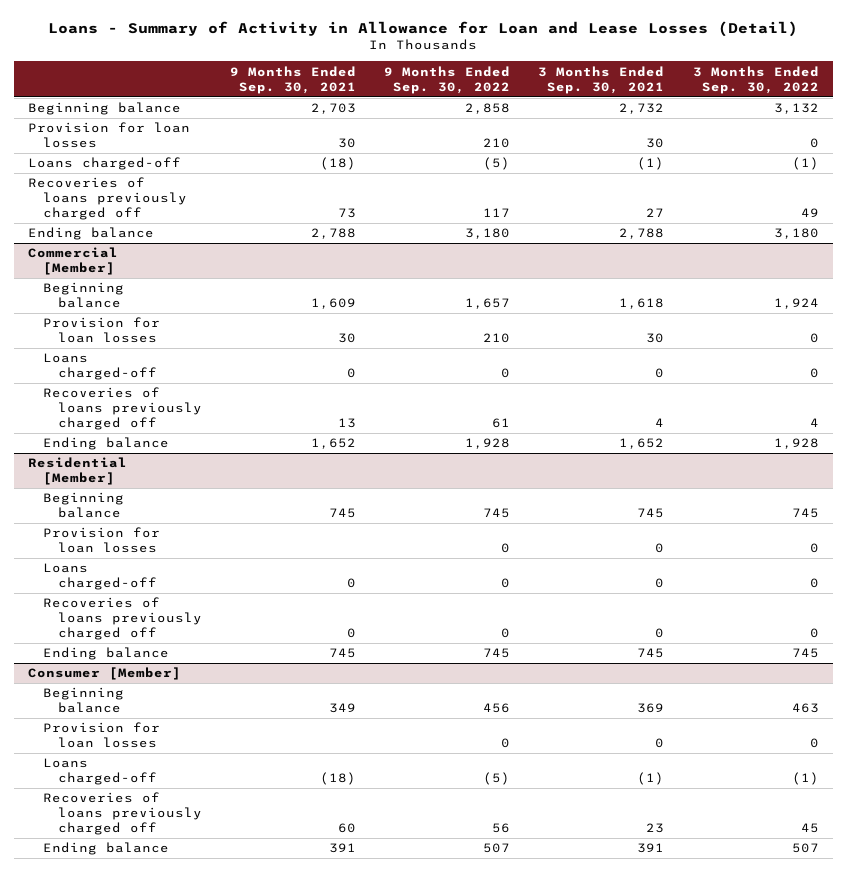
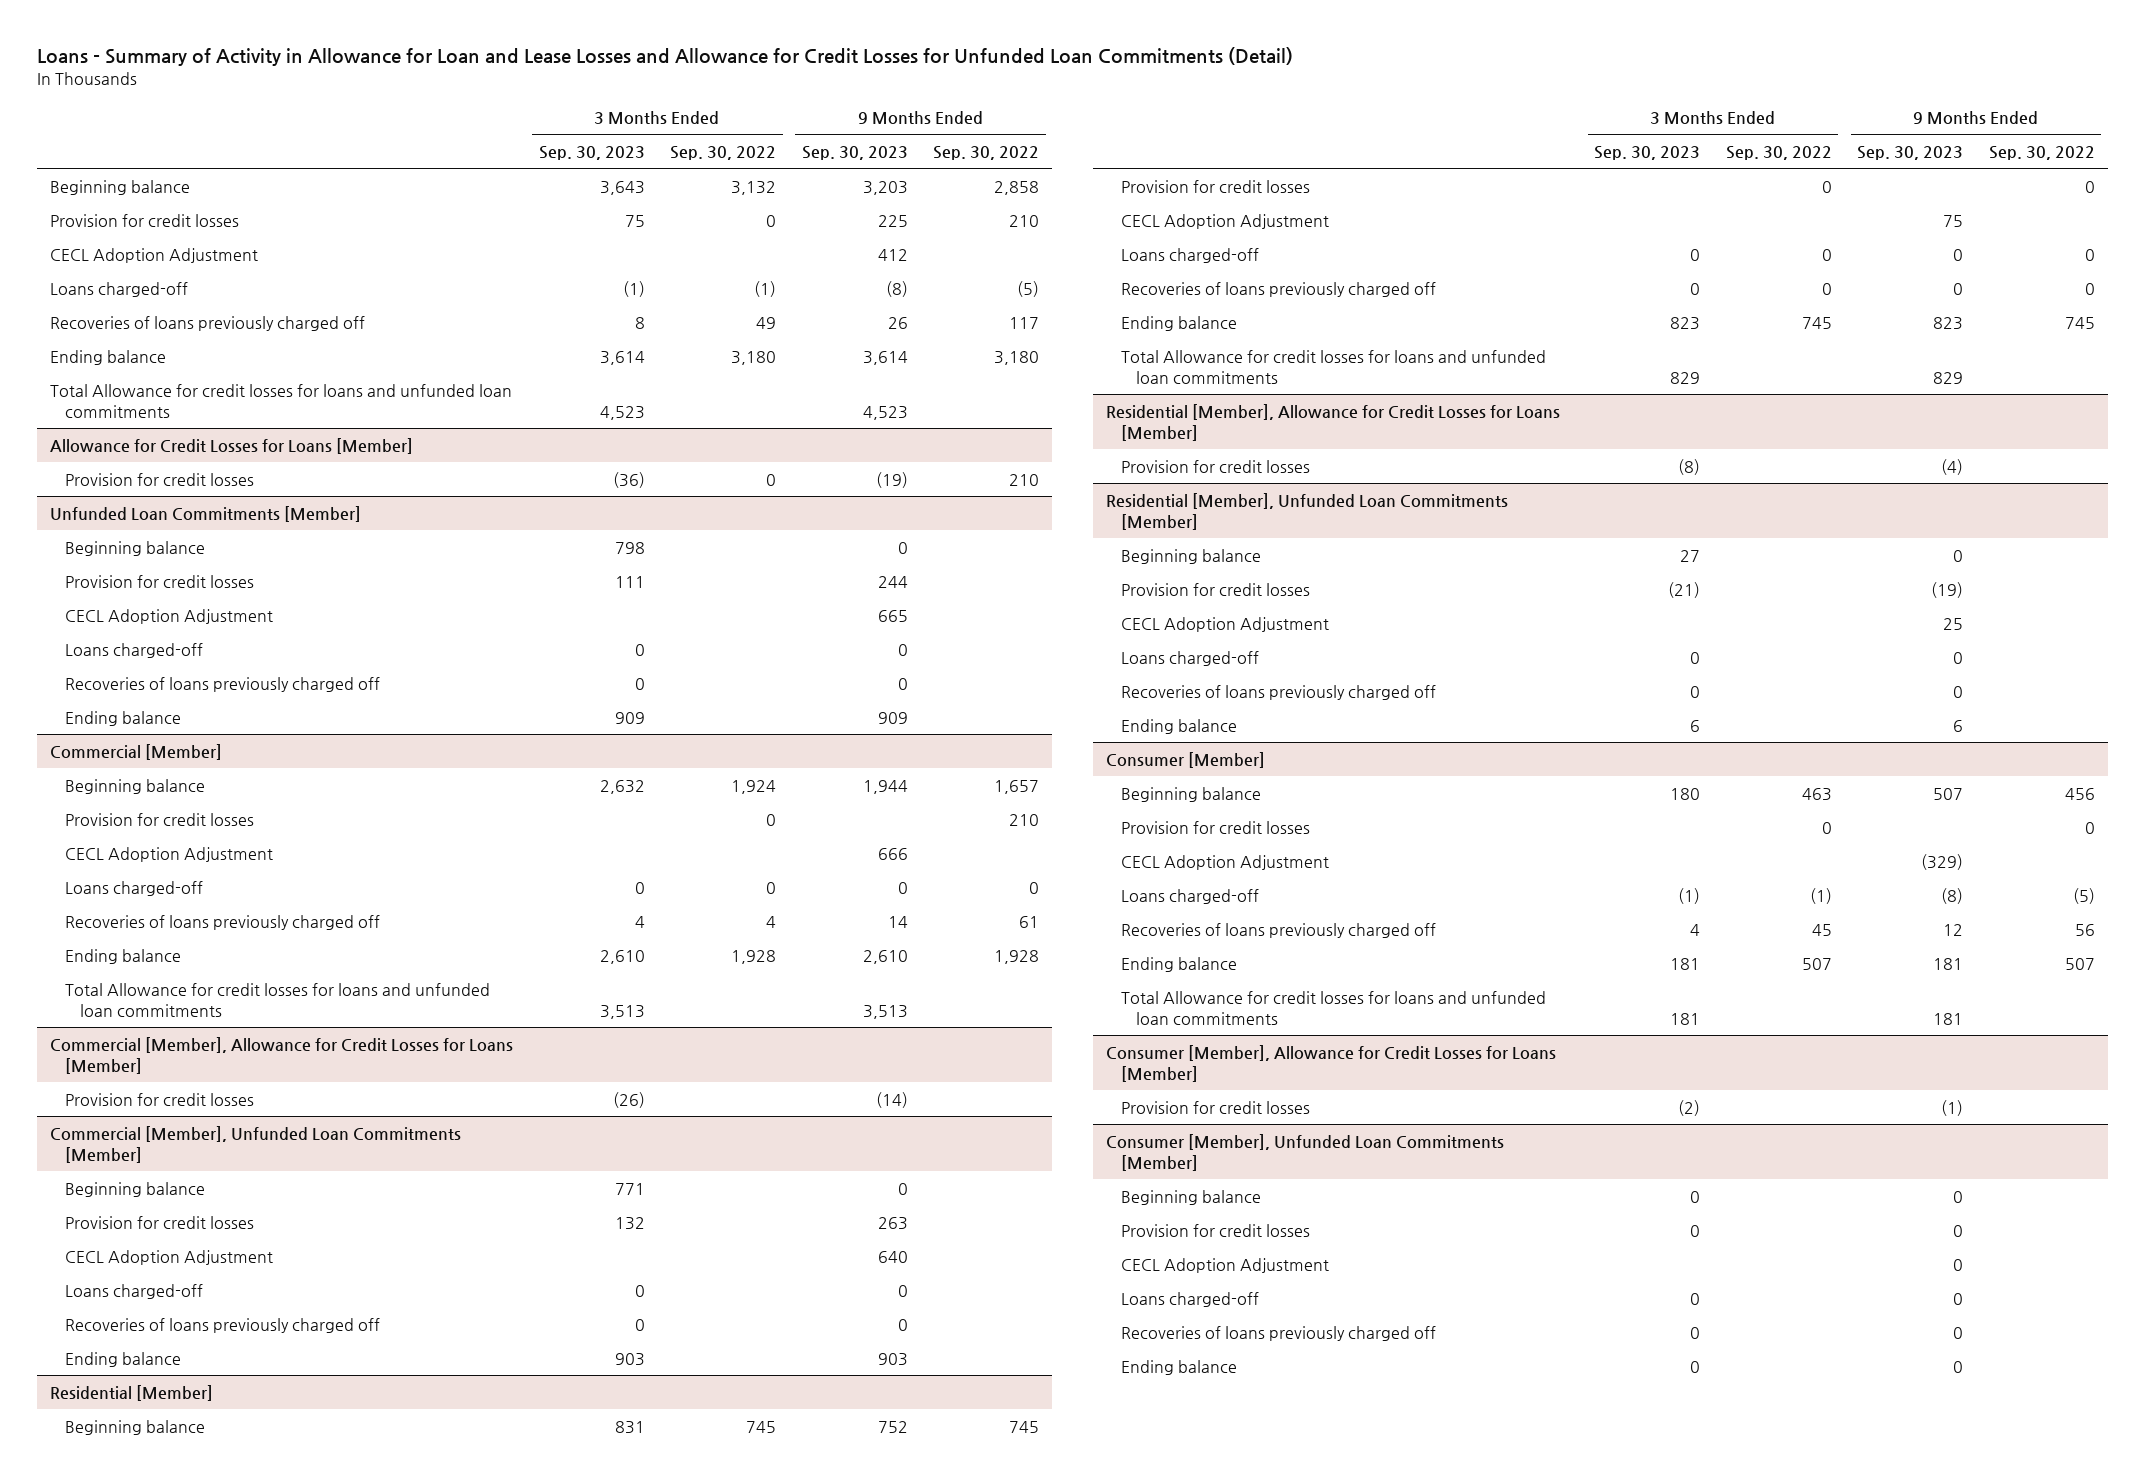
[48,20,799,37] Loans - Summary of Activity in Allowance for Loan and Lease Losses (Detail) -> [37,47,1294,67] Loans - Summary of Activity in Allowance for Loan and Lease Losses and Allowance for Credit Losses for Unfunded Loan Commitments (Detail)
[229,65,356,94] 9 Months Ended Sep. 30, 2021 -> none
[538,65,665,94] 3 Months Ended Sep. 30, 2021 -> none
none -> [538,145,645,160] Sep. 30, 2023
none -> [801,145,908,160] Sep. 30, 2023
[28,122,191,149] Provision for loan losses -> [50,213,240,227] Provision for credit losses
none -> [50,247,259,263] CECL Adoption Adjustment
none -> [50,383,513,418] Total Allowance for credit losses for loans and unfunded loan commitments
none -> [50,437,414,454] Allowance for Credit Losses for Loans [Member]
none -> [65,472,255,486] Provision for credit losses
none -> [50,505,362,522] Unfunded Loan Commitments [Member]
none -> [65,540,206,556] Beginning balance
none -> [65,574,255,588] Provision for credit losses
none -> [65,608,274,624] CECL Adoption Adjustment
none -> [65,642,204,658] Loans charged-off
none -> [65,676,381,692] Recoveries of loans previously charged off
none -> [65,710,182,726] Ending balance
[42,317,160,344] Provision for loan losses -> [65,812,255,826] Provision for credit losses
none -> [65,846,274,862] CECL Adoption Adjustment
none -> [65,982,491,1017] Total Allowance for credit losses for loans and unfunded loan commitments
none -> [50,1036,514,1074] Commercial [Member], Allowance for Credit Losses for Loans [Member]
none -> [65,1092,255,1106] Provision for credit losses
none -> [50,1125,462,1163] Commercial [Member], Unfunded Loan Commitments [Member]
none -> [65,1181,206,1197] Beginning balance
none -> [65,1215,255,1229] Provision for credit losses
none -> [65,1249,274,1265] CECL Adoption Adjustment
none -> [65,1283,204,1299] Loans charged-off
none -> [65,1317,381,1333] Recoveries of loans previously charged off
none -> [65,1351,182,1367] Ending balance
[42,527,160,554] Provision for loan losses -> [1120,179,1310,193] Provision for credit losses
none -> [1120,213,1329,229] CECL Adoption Adjustment
none -> [1120,349,1546,384] Total Allowance for credit losses for loans and unfunded loan commitments
none -> [1105,403,1560,441] Residential [Member], Allowance for Credit Losses for Loans [Member]
none -> [1120,459,1310,473] Provision for credit losses
none -> [1105,492,1508,530] Residential [Member], Unfunded Loan Commitments [Member]
none -> [1120,548,1261,564] Beginning balance
none -> [1120,582,1310,596] Provision for credit losses
none -> [1120,616,1329,632] CECL Adoption Adjustment
none -> [1120,650,1259,666] Loans charged-off
none -> [1120,684,1436,700] Recoveries of loans previously charged off
none -> [1120,718,1237,734] Ending balance
[42,722,160,749] Provision for loan losses -> [1120,820,1310,834] Provision for credit losses
none -> [1120,854,1329,870] CECL Adoption Adjustment
none -> [1120,990,1546,1025] Total Allowance for credit losses for loans and unfunded loan commitments
none -> [1105,1044,1556,1082] Consumer [Member], Allowance for Credit Losses for Loans [Member]
none -> [1120,1100,1310,1114] Provision for credit losses
none -> [1105,1133,1504,1171] Consumer [Member], Unfunded Loan Commitments [Member]
none -> [1120,1189,1261,1205] Beginning balance
none -> [1120,1223,1310,1237] Provision for credit losses
none -> [1120,1257,1329,1273] CECL Adoption Adjustment
none -> [1120,1291,1259,1307] Loans charged-off
none -> [1120,1325,1436,1341] Recoveries of loans previously charged off
none -> [1120,1359,1237,1375] Ending balance

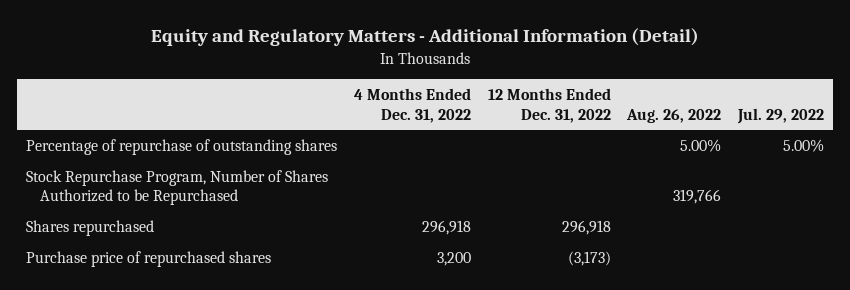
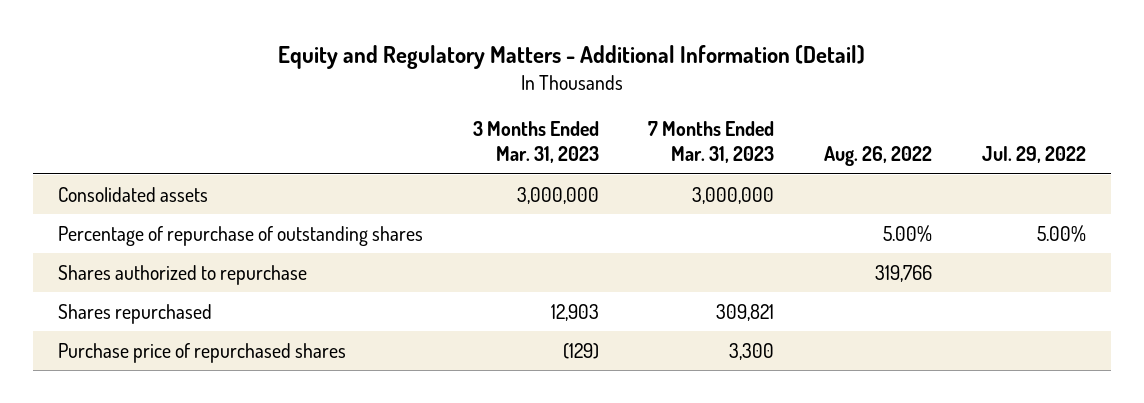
[353,88,471,123] 4 Months Ended Dec. 31, 2022 -> none
[487,88,611,123] 12 Months Ended Dec. 31, 2022 -> none
none -> [472,121,599,164] 3 Months Ended Mar. 31, 2023
none -> [648,121,775,164] 7 Months Ended Mar. 31, 2023
none -> [57,186,208,202] Consolidated assets
[25,169,328,206] Stock Repurchase Program, Number of Shares Authorized to be Repurchased -> [57,264,307,285] Shares authorized to repurchase

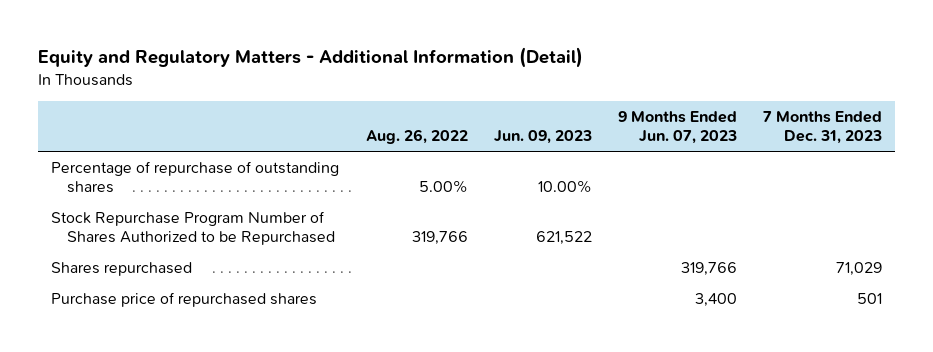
[472,121,599,164] 3 Months Ended Mar. 31, 2023 -> none
[648,121,775,164] 7 Months Ended Mar. 31, 2023 -> none
[982,146,1087,164] Jul. 29, 2022 -> none
none -> [493,130,592,145] Jun. 09, 2023
none -> [617,111,737,145] 9 Months Ended Jun. 07, 2023
none -> [762,111,882,145] 7 Months Ended Dec. 31, 2023
[57,186,208,202] Consolidated assets -> none
[57,264,307,285] Shares authorized to repurchase -> [51,210,336,245] Stock Repurchase Program Number of Shares Authorized to be Repurchased

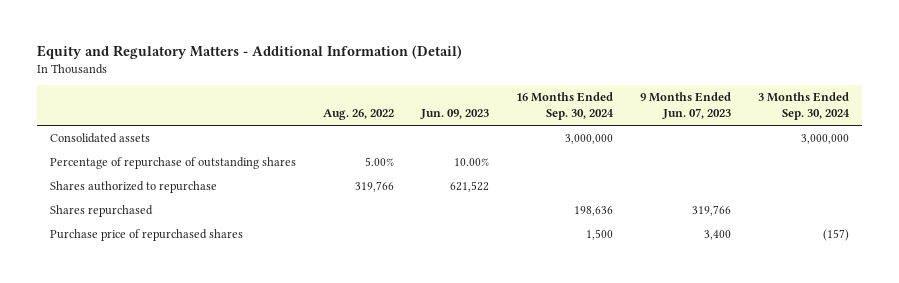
[762,111,882,145] 7 Months Ended Dec. 31, 2023 -> none
none -> [515,92,614,121] 16 Months Ended Sep. 30, 2024
none -> [757,92,850,121] 3 Months Ended Sep. 30, 2024
none -> [50,132,151,143] Consolidated assets
[51,210,336,245] Stock Repurchase Program Number of Shares Authorized to be Repurchased -> [50,180,218,193] Shares authorized to repurchase

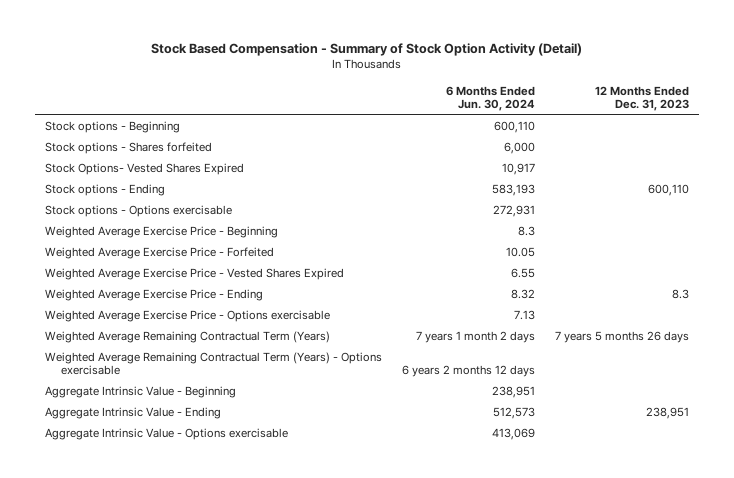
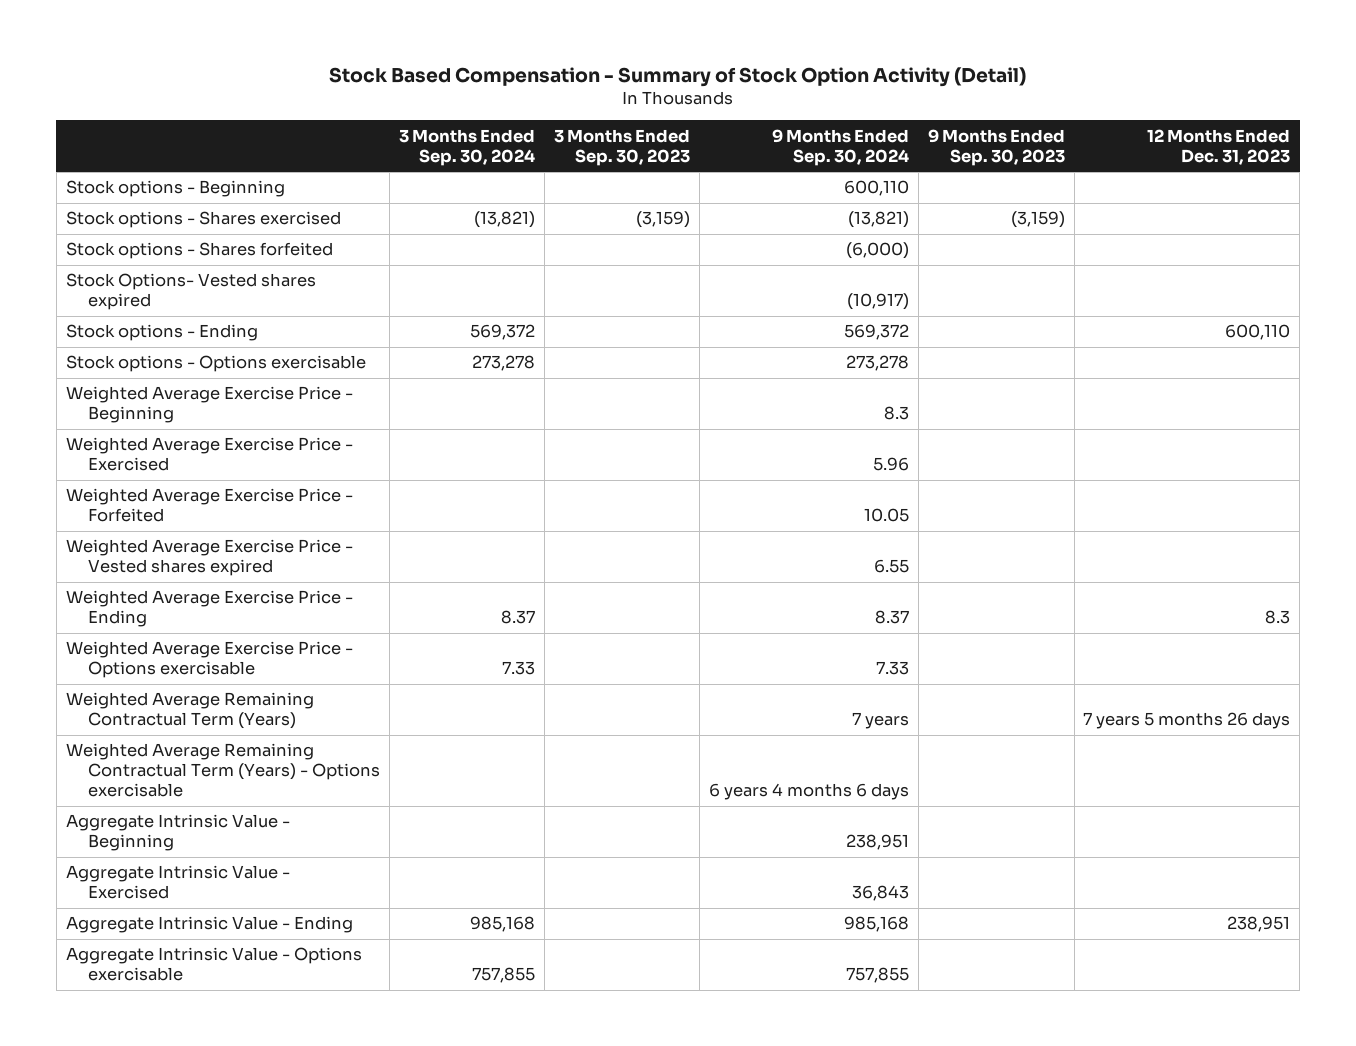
[445,85,535,111] 6 Months Ended Jun. 30, 2024 -> none
none -> [399,128,536,166] 3 Months Ended Sep. 30, 2024
none -> [553,128,690,166] 3 Months Ended Sep. 30, 2023
none -> [771,128,909,166] 9 Months Ended Sep. 30, 2024
none -> [927,128,1065,166] 9 Months Ended Sep. 30, 2023
none -> [65,211,341,229] Stock options - Shares exercised
[45,162,245,175] Stock Options- Vested Shares Expired -> [65,273,316,311] Stock Options- Vested shares expired
none -> [65,437,353,472] Weighted Average Exercise Price - Exercised
[45,267,345,280] Weighted Average Exercise Price - Vested Shares Expired -> [65,539,353,577] Weighted Average Exercise Price - Vested shares expired
none -> [65,865,290,900] Aggregate Intrinsic Value - Exercised

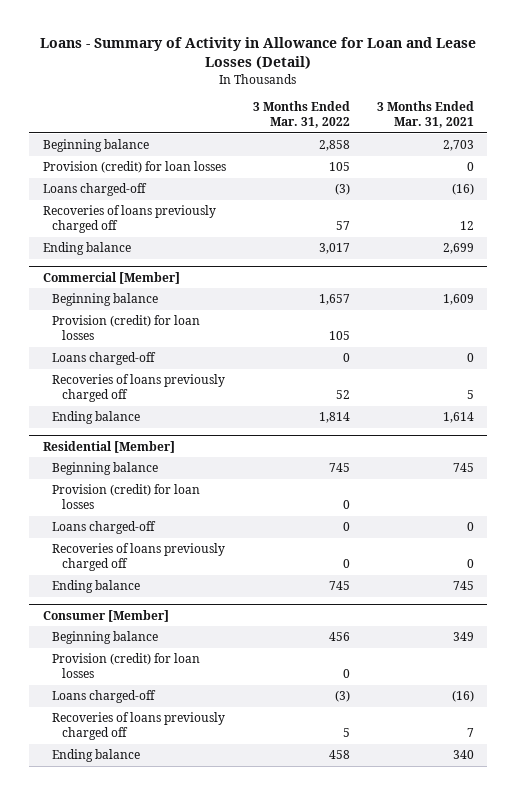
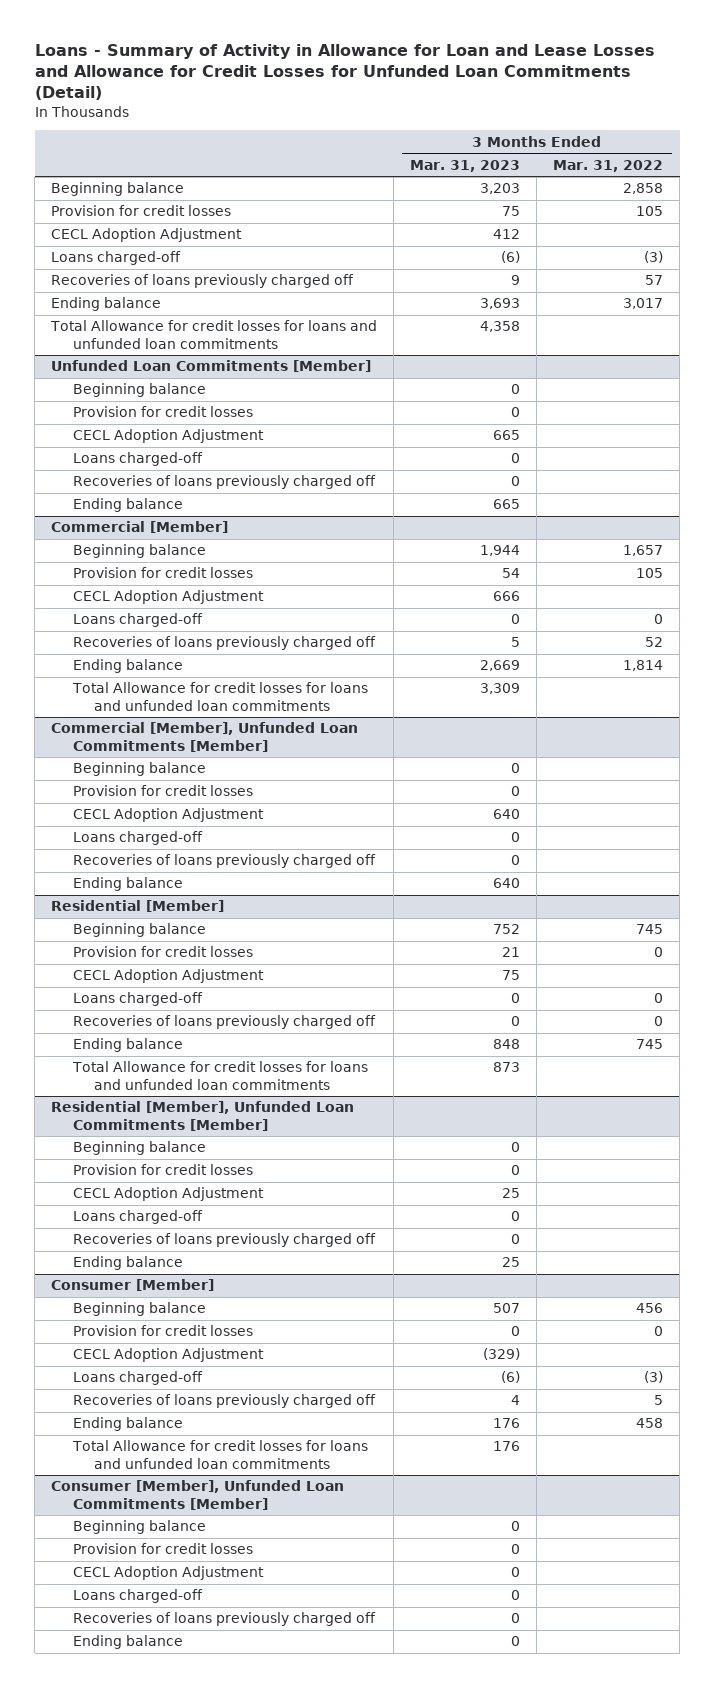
[40,37,477,70] Loans - Summary of Activity in Allowance for Loan and Lease Losses (Detail) -> [34,44,655,101] Loans - Summary of Activity in Allowance for Loan and Lease Losses and Allowance for Credit Losses for Unfunded Loan Commitments (Detail)
[376,101,474,129] 3 Months Ended Mar. 31, 2021 -> none
none -> [410,159,521,172] Mar. 31, 2023
[42,161,226,174] Provision (credit) for loan losses -> [51,205,232,217] Provision for credit losses
none -> [51,228,243,243] CECL Adoption Adjustment
none -> [50,320,378,349] Total Allowance for credit losses for loans and unfunded loan commitments
none -> [51,360,372,373] Unfunded Loan Commitments [Member]
none -> [72,383,206,398] Beginning balance
none -> [72,406,253,418] Provision for credit losses
none -> [72,429,264,444] CECL Adoption Adjustment
none -> [72,452,203,467] Loans charged-off
none -> [72,475,376,490] Recoveries of loans previously charged off
none -> [72,498,183,513] Ending balance
[52,315,201,341] Provision (credit) for loan losses -> [72,567,253,579] Provision for credit losses
none -> [72,590,264,605] CECL Adoption Adjustment
none -> [71,682,368,711] Total Allowance for credit losses for loans and unfunded loan commitments
none -> [51,722,359,752] Commercial [Member], Unfunded Loan Commitments [Member]
none -> [72,762,206,777] Beginning balance
none -> [72,785,253,797] Provision for credit losses
none -> [72,808,264,823] CECL Adoption Adjustment
none -> [72,831,203,846] Loans charged-off
none -> [72,854,376,869] Recoveries of loans previously charged off
none -> [72,877,183,892] Ending balance
[52,484,201,510] Provision (credit) for loan losses -> [72,946,253,958] Provision for credit losses
none -> [72,969,264,984] CECL Adoption Adjustment
none -> [71,1061,368,1090] Total Allowance for credit losses for loans and unfunded loan commitments
none -> [51,1101,355,1131] Residential [Member], Unfunded Loan Commitments [Member]
none -> [72,1141,206,1156] Beginning balance
none -> [72,1164,253,1176] Provision for credit losses
none -> [72,1187,264,1202] CECL Adoption Adjustment
none -> [72,1210,203,1225] Loans charged-off
none -> [72,1233,376,1248] Recoveries of loans previously charged off
none -> [72,1256,183,1271] Ending balance
[52,653,201,679] Provision (credit) for loan losses -> [72,1325,253,1337] Provision for credit losses
none -> [72,1348,264,1363] CECL Adoption Adjustment
none -> [71,1440,368,1469] Total Allowance for credit losses for loans and unfunded loan commitments
none -> [51,1480,345,1510] Consumer [Member], Unfunded Loan Commitments [Member]
none -> [72,1520,206,1535] Beginning balance
none -> [72,1543,253,1555] Provision for credit losses
none -> [72,1566,264,1581] CECL Adoption Adjustment
none -> [72,1589,203,1604] Loans charged-off
none -> [72,1612,376,1627] Recoveries of loans previously charged off
none -> [72,1635,183,1650] Ending balance

